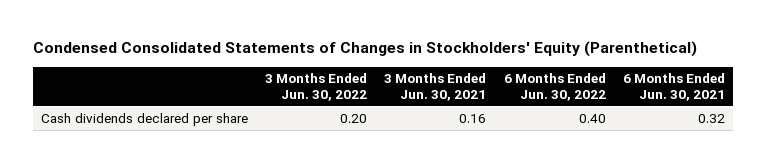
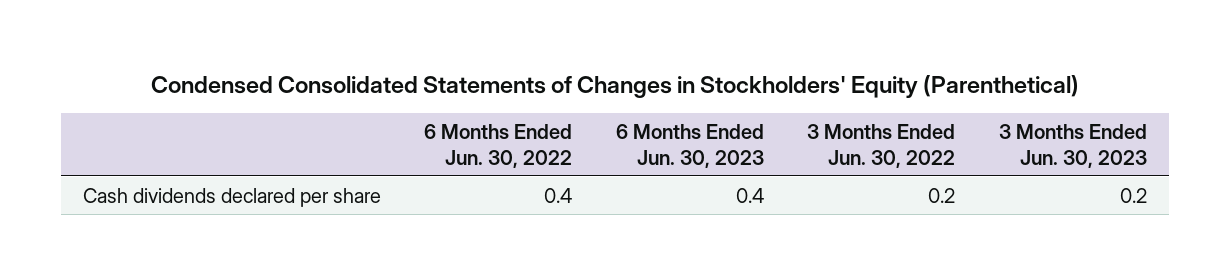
[384,73,487,102] 3 Months Ended Jun. 30, 2021 -> none
[622,73,725,102] 6 Months Ended Jun. 30, 2021 -> none
none -> [615,123,764,168] 6 Months Ended Jun. 30, 2023
none -> [998,123,1147,168] 3 Months Ended Jun. 30, 2023
[340,114,368,124] 0.20 -> [928,188,956,204] 0.2
[578,114,606,124] 0.40 -> [544,188,573,204] 0.4

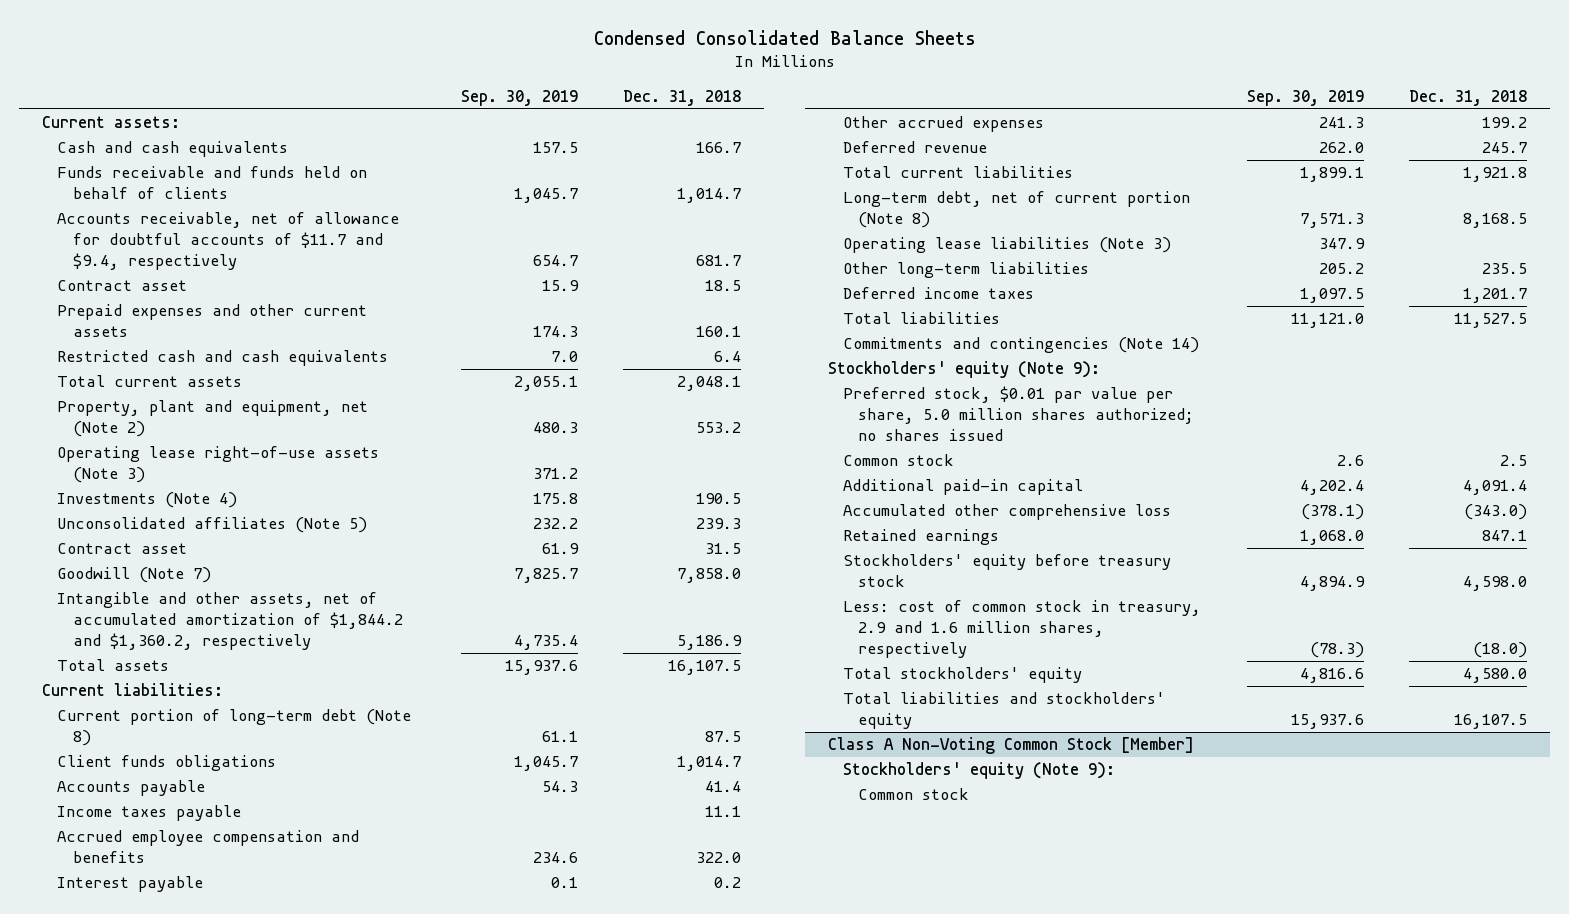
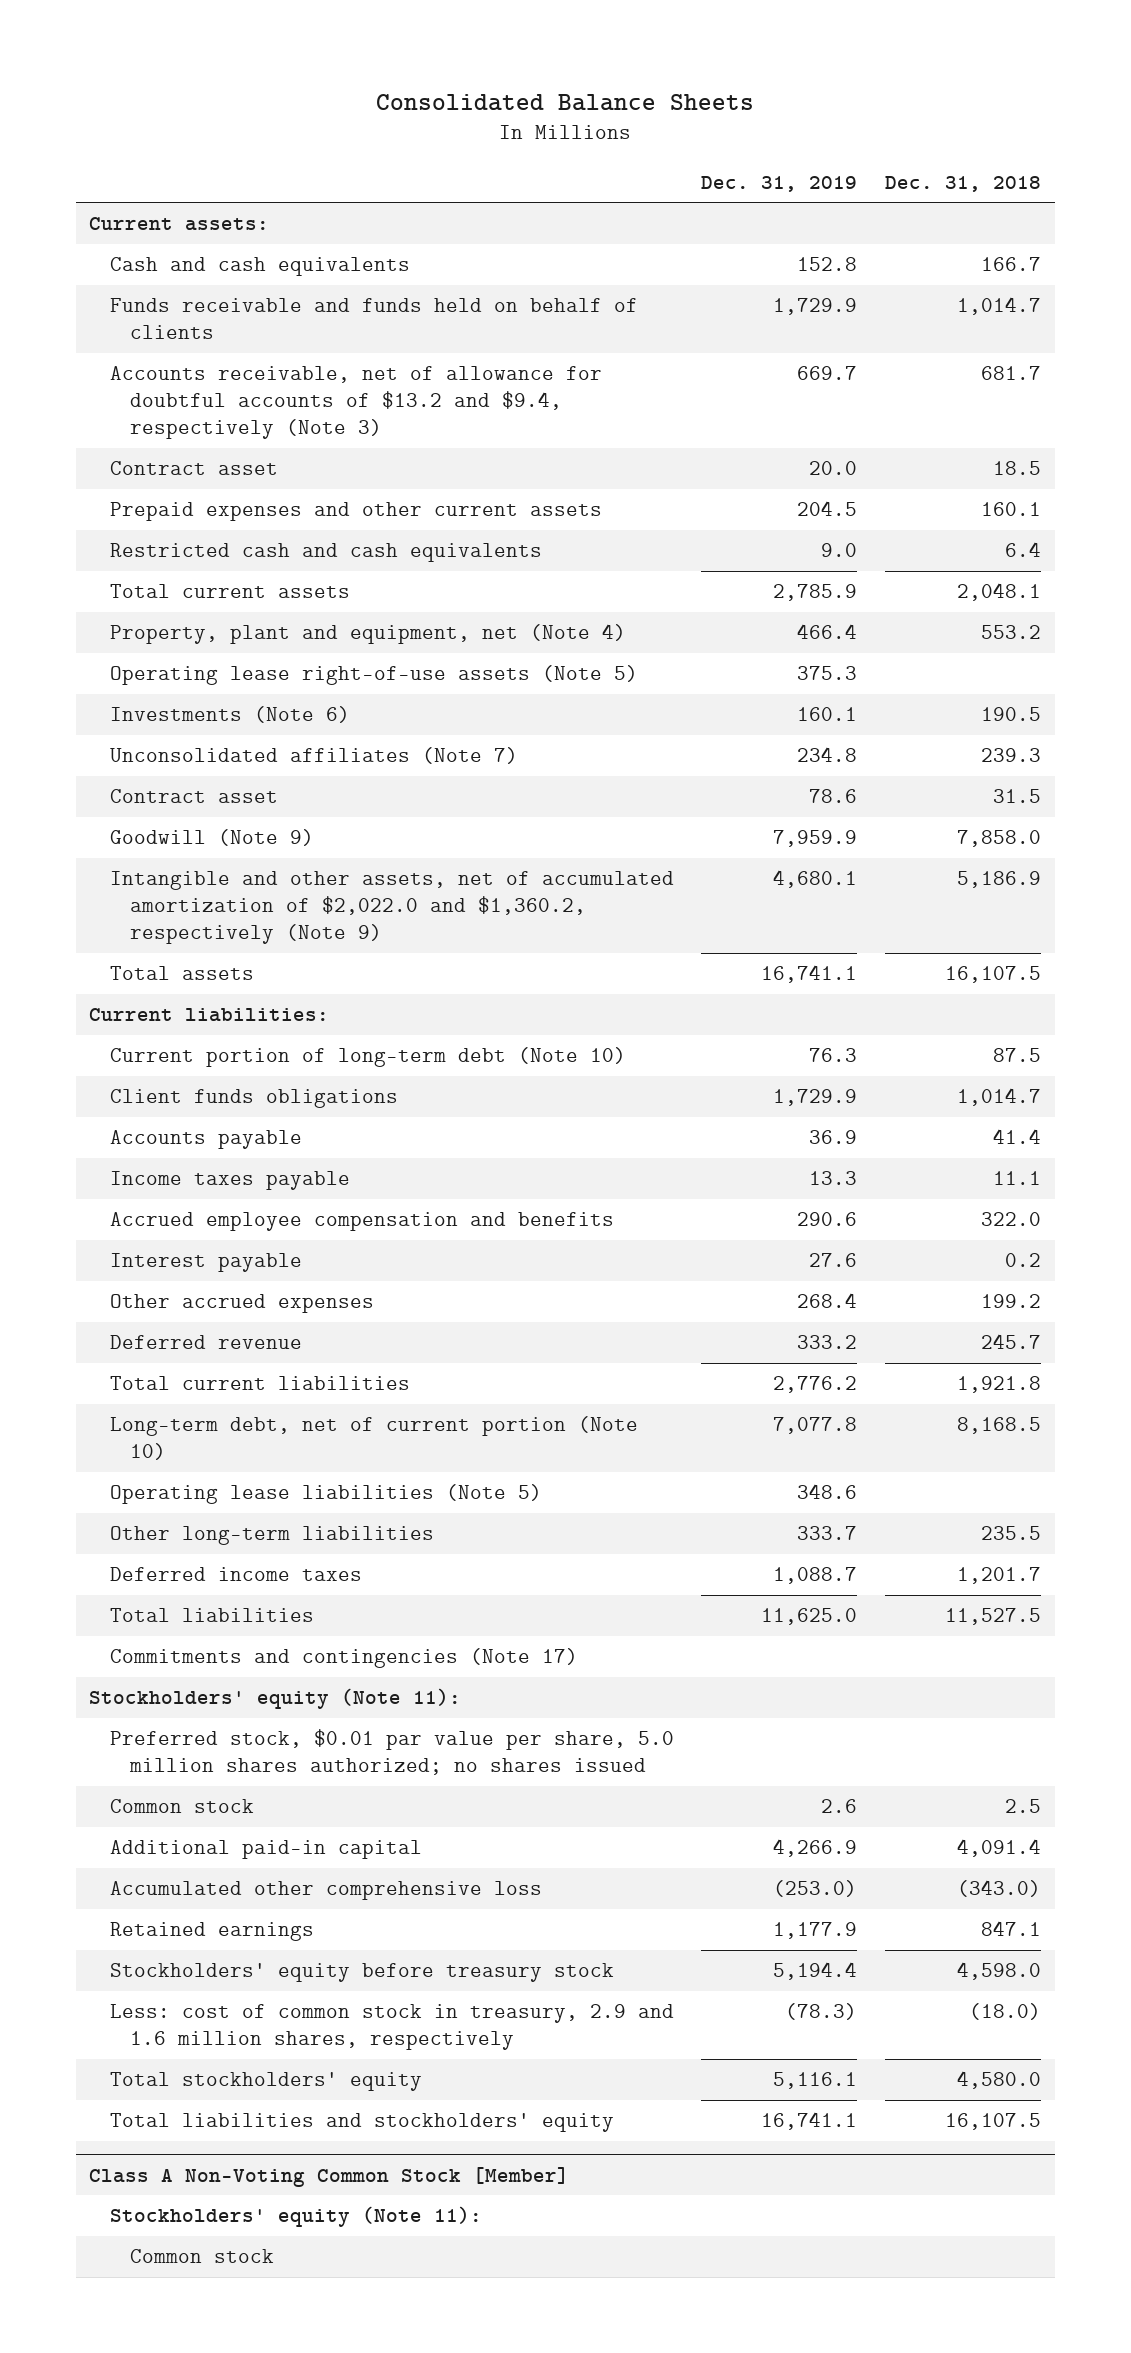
[593,29,976,45] Condensed Consolidated Balance Sheets -> [376,93,755,111] Consolidated Balance Sheets
[460,89,578,106] Sep. 30, 2019 -> none
none -> [701,175,858,192] Dec. 31, 2019
[57,212,400,270] Accounts receivable, net of allowance for doubtful accounts of $11.7 and $9.4, respectively -> [109,366,602,440] Accounts receivable, net of allowance for doubtful accounts of $13.2 and $9.4, respectively (Note 3)
[57,400,369,438] Property, plant and equipment, net (Note 2) -> [109,624,626,645] Property, plant and equipment, net (Note 4)
[57,446,380,484] Operating lease right-of-use assets (Note 3) -> [109,665,638,686] Operating lease right-of-use assets (Note 5)
[57,492,238,509] Investments (Note 4) -> [109,706,350,724] Investments (Note 6)
[57,517,368,534] Unconsolidated affiliates (Note 5) -> [109,747,518,765] Unconsolidated affiliates (Note 7)
[57,567,212,584] Goodwill (Note 7) -> [109,829,314,847] Goodwill (Note 9)
[57,592,403,650] Intangible and other assets, net of accumulated amortization of $1,844.2 and $1,360.2, respectively -> [109,871,674,945] Intangible and other assets, net of accumulated amortization of $2,022.0 and $1,360.2, respectively (Note 9)
[57,709,412,747] Current portion of long-term debt (Note 8) -> [109,1047,626,1068] Current portion of long-term debt (Note 10)
[843,191,1191,229] Long-term debt, net of current portion (Note 8) -> [109,1416,638,1461] Long-term debt, net of current portion (Note 10)
[843,237,1172,254] Operating lease liabilities (Note 3) -> [109,1484,542,1505] Operating lease liabilities (Note 5)
[843,337,1200,354] Commitments and contingencies (Note 14) -> [109,1648,578,1669] Commitments and contingencies (Note 17)
[827,361,1100,379] Stockholders' equity (Note 9): -> [89,1688,462,1710] Stockholders' equity (Note 11):
[843,762,1116,780] Stockholders' equity (Note 9): -> [109,2206,482,2228] Stockholders' equity (Note 11):

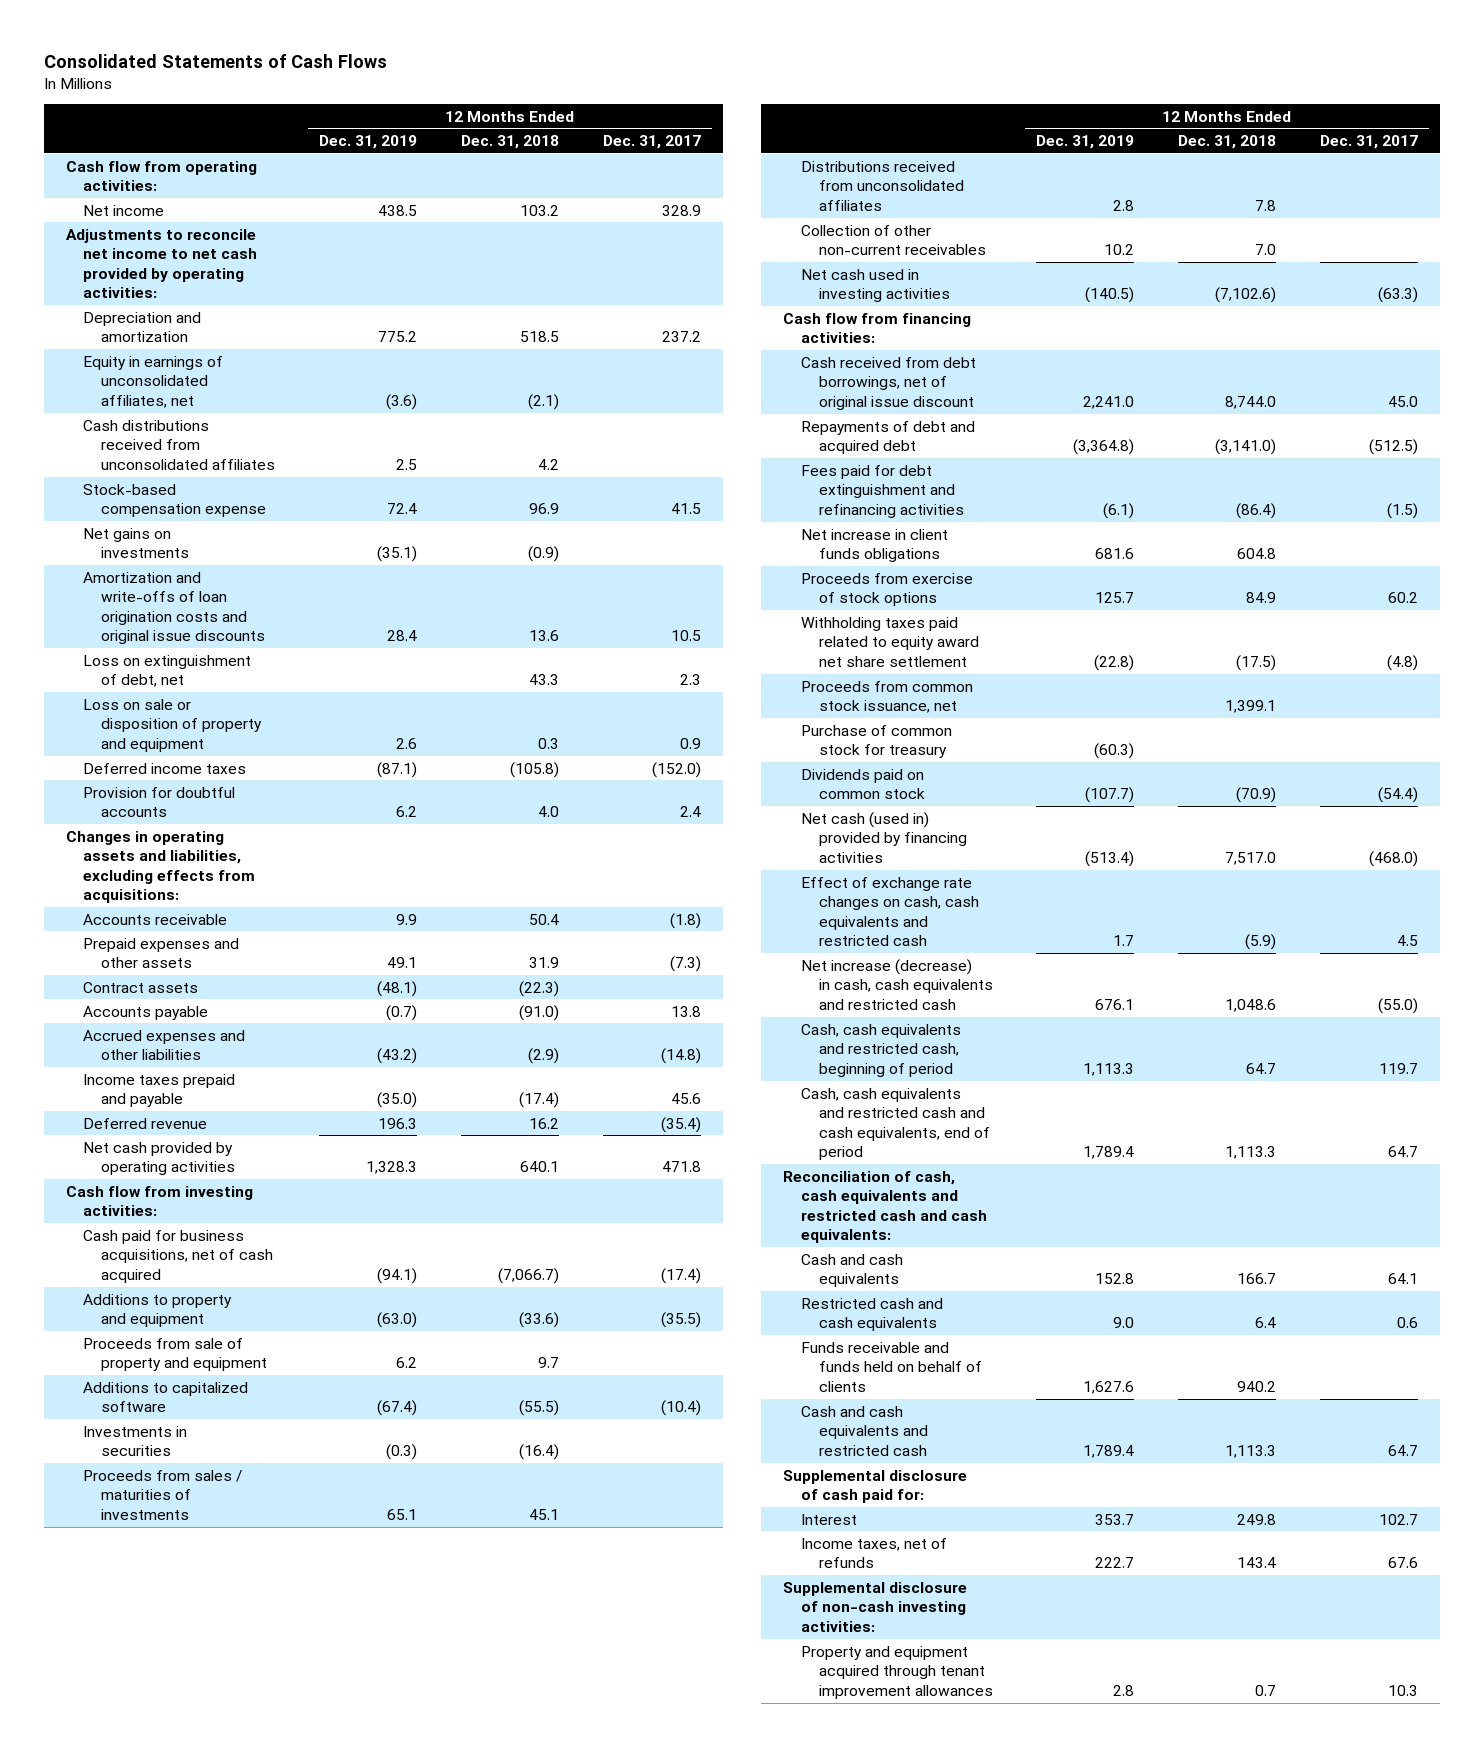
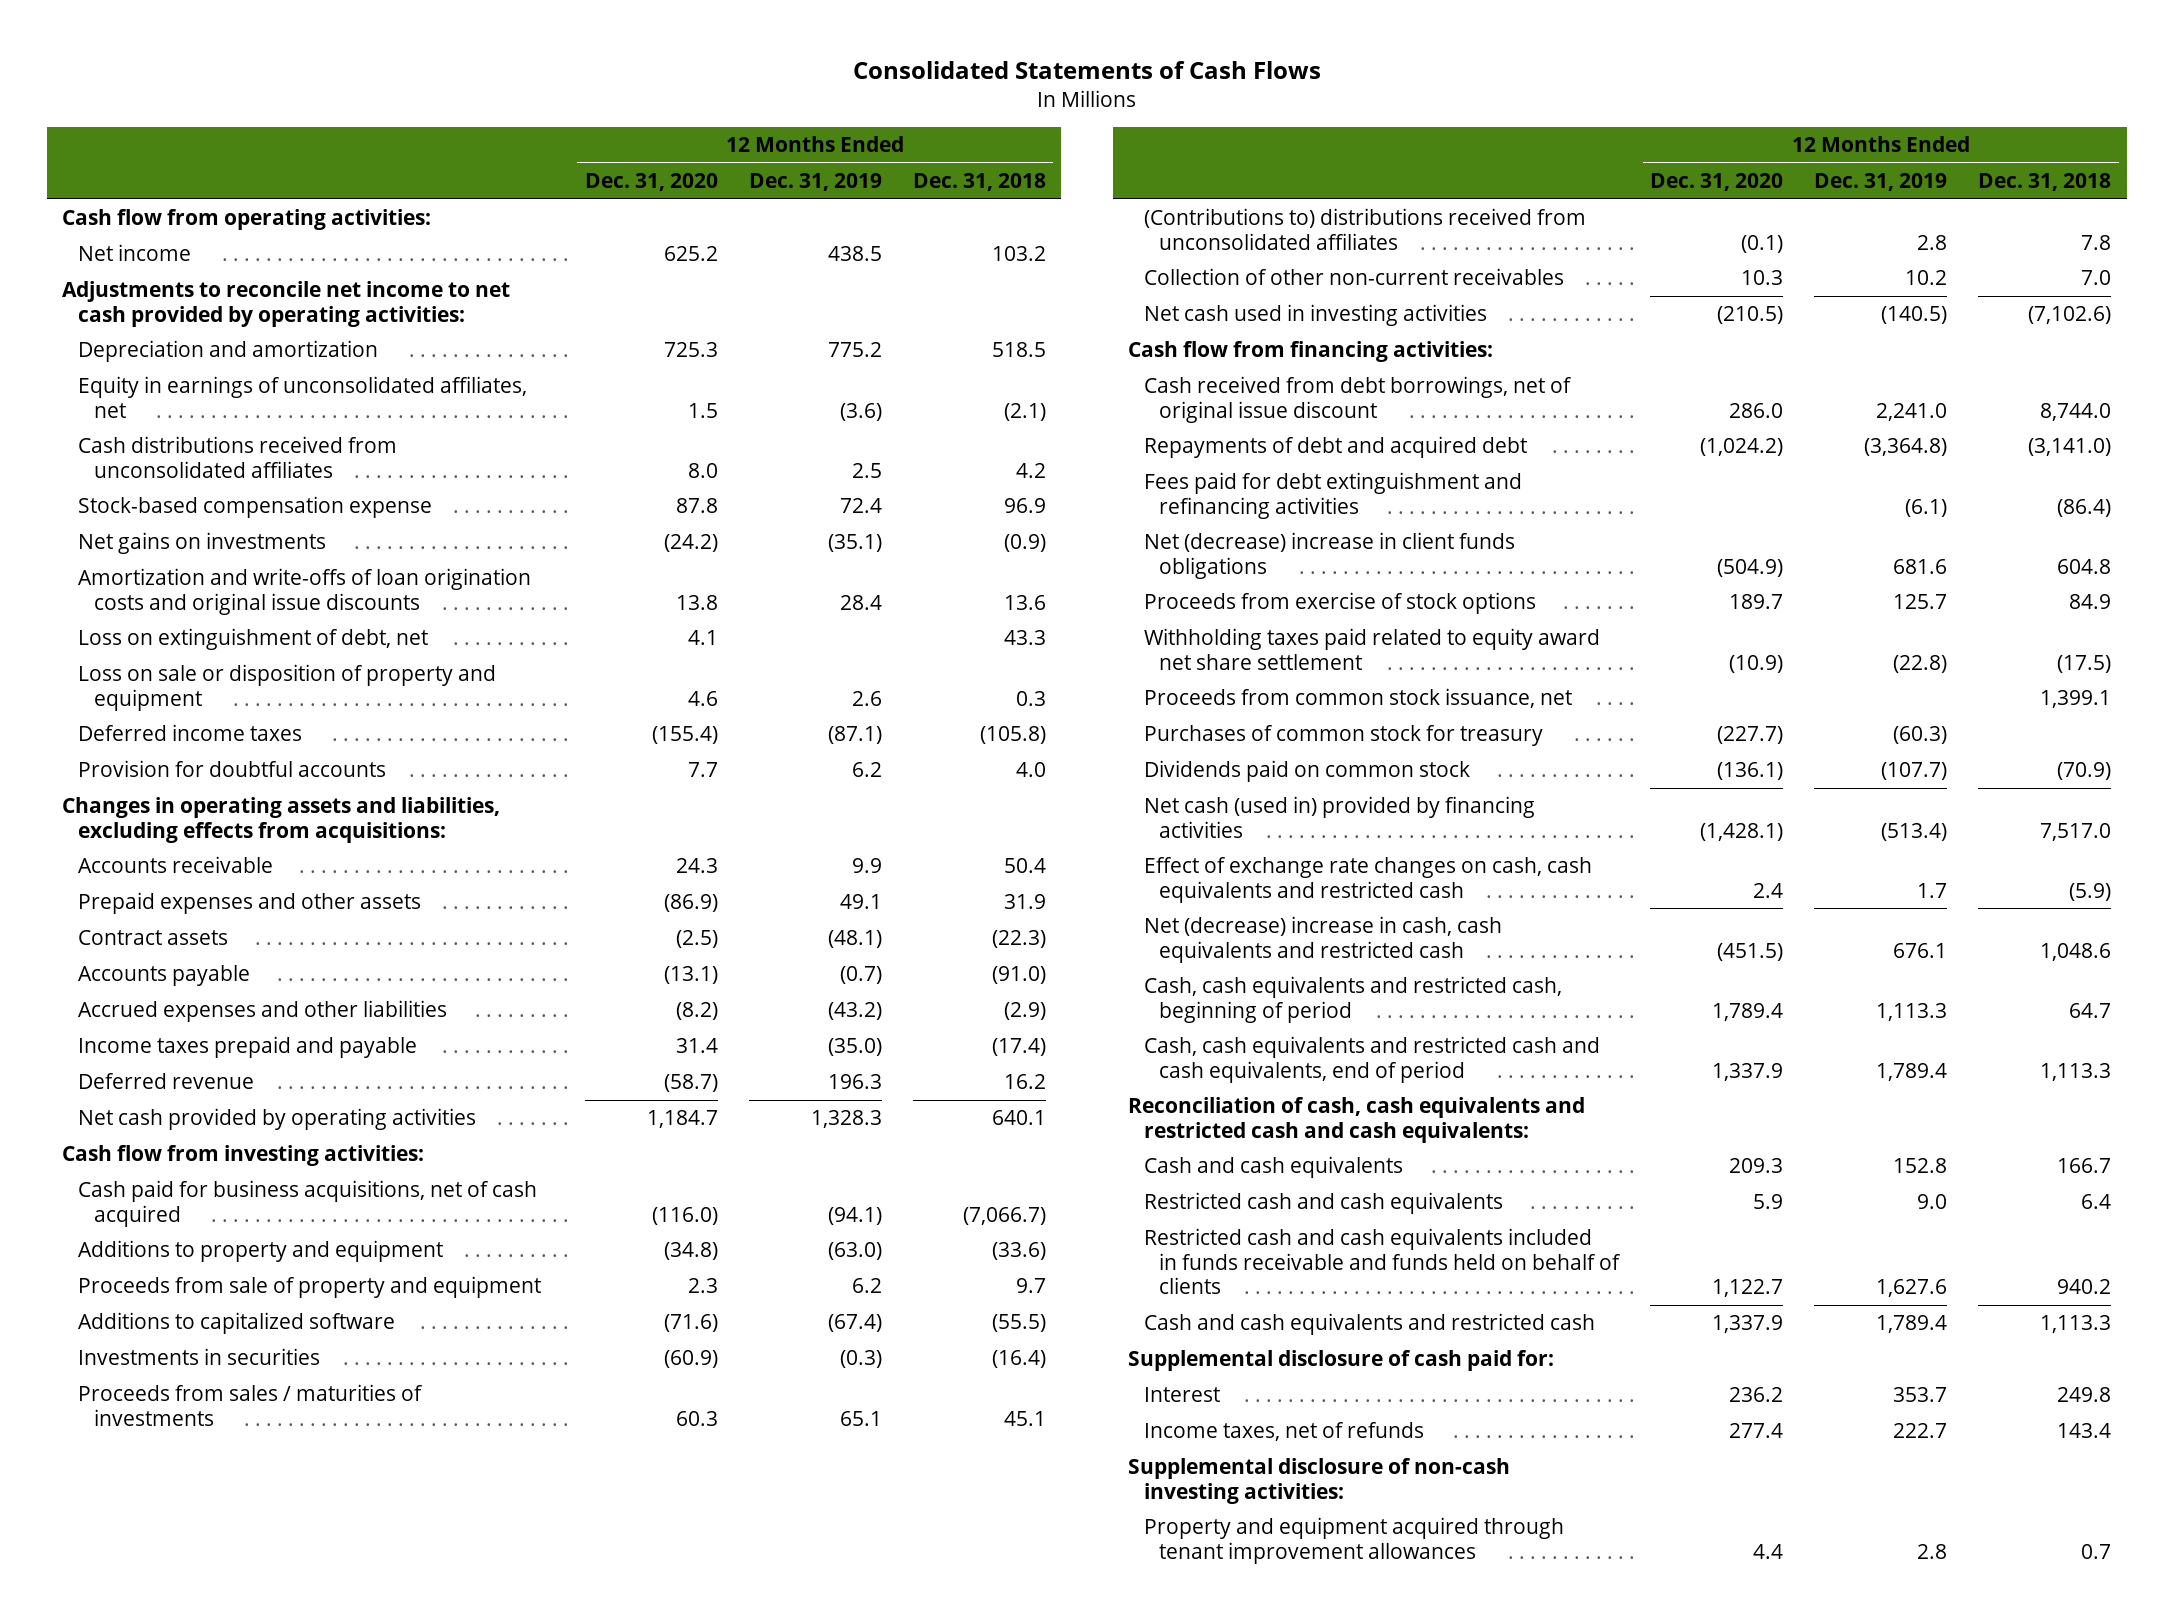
[602,135,701,150] Dec. 31, 2017 -> none
none -> [584,173,718,192] Dec. 31, 2020
[800,160,964,211] Distributions received from unconsolidated affiliates -> [1143,208,1586,250] (Contributions to) distributions received from unconsolidated affiliates
[800,528,948,563] Net increase in client funds obligations -> [1143,532,1515,579] Net (decrease) increase in client funds obligations
[800,724,952,759] Purchase of common stock for treasury -> [1143,725,1543,747] Purchases of common stock for treasury
[800,958,993,1010] Net increase (decrease) in cash, cash equivalents and restricted cash -> [1143,916,1502,963] Net (decrease) increase in cash, cash equivalents and restricted cash
[800,1341,982,1392] Funds receivable and funds held on behalf of clients -> [1143,1228,1622,1294] Restricted cash and cash equivalents included in funds receivable and funds held on behalf of clients

